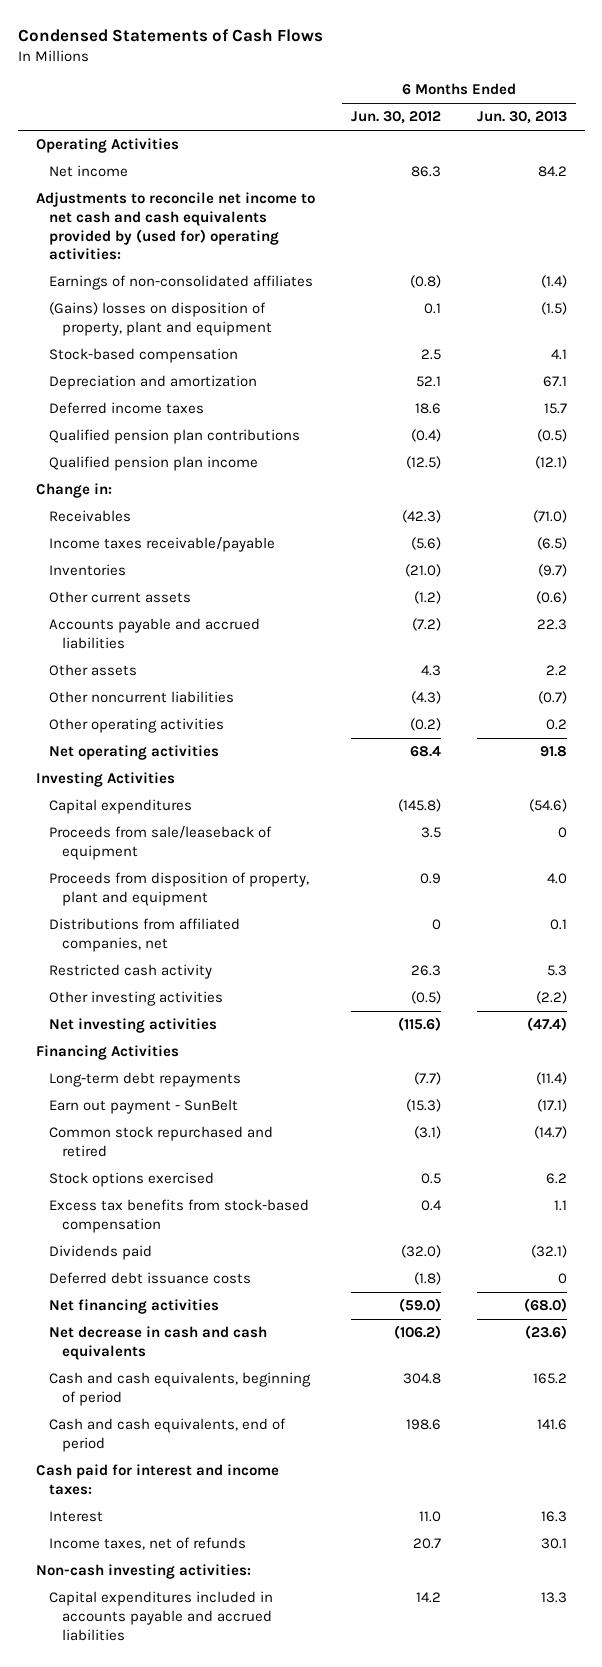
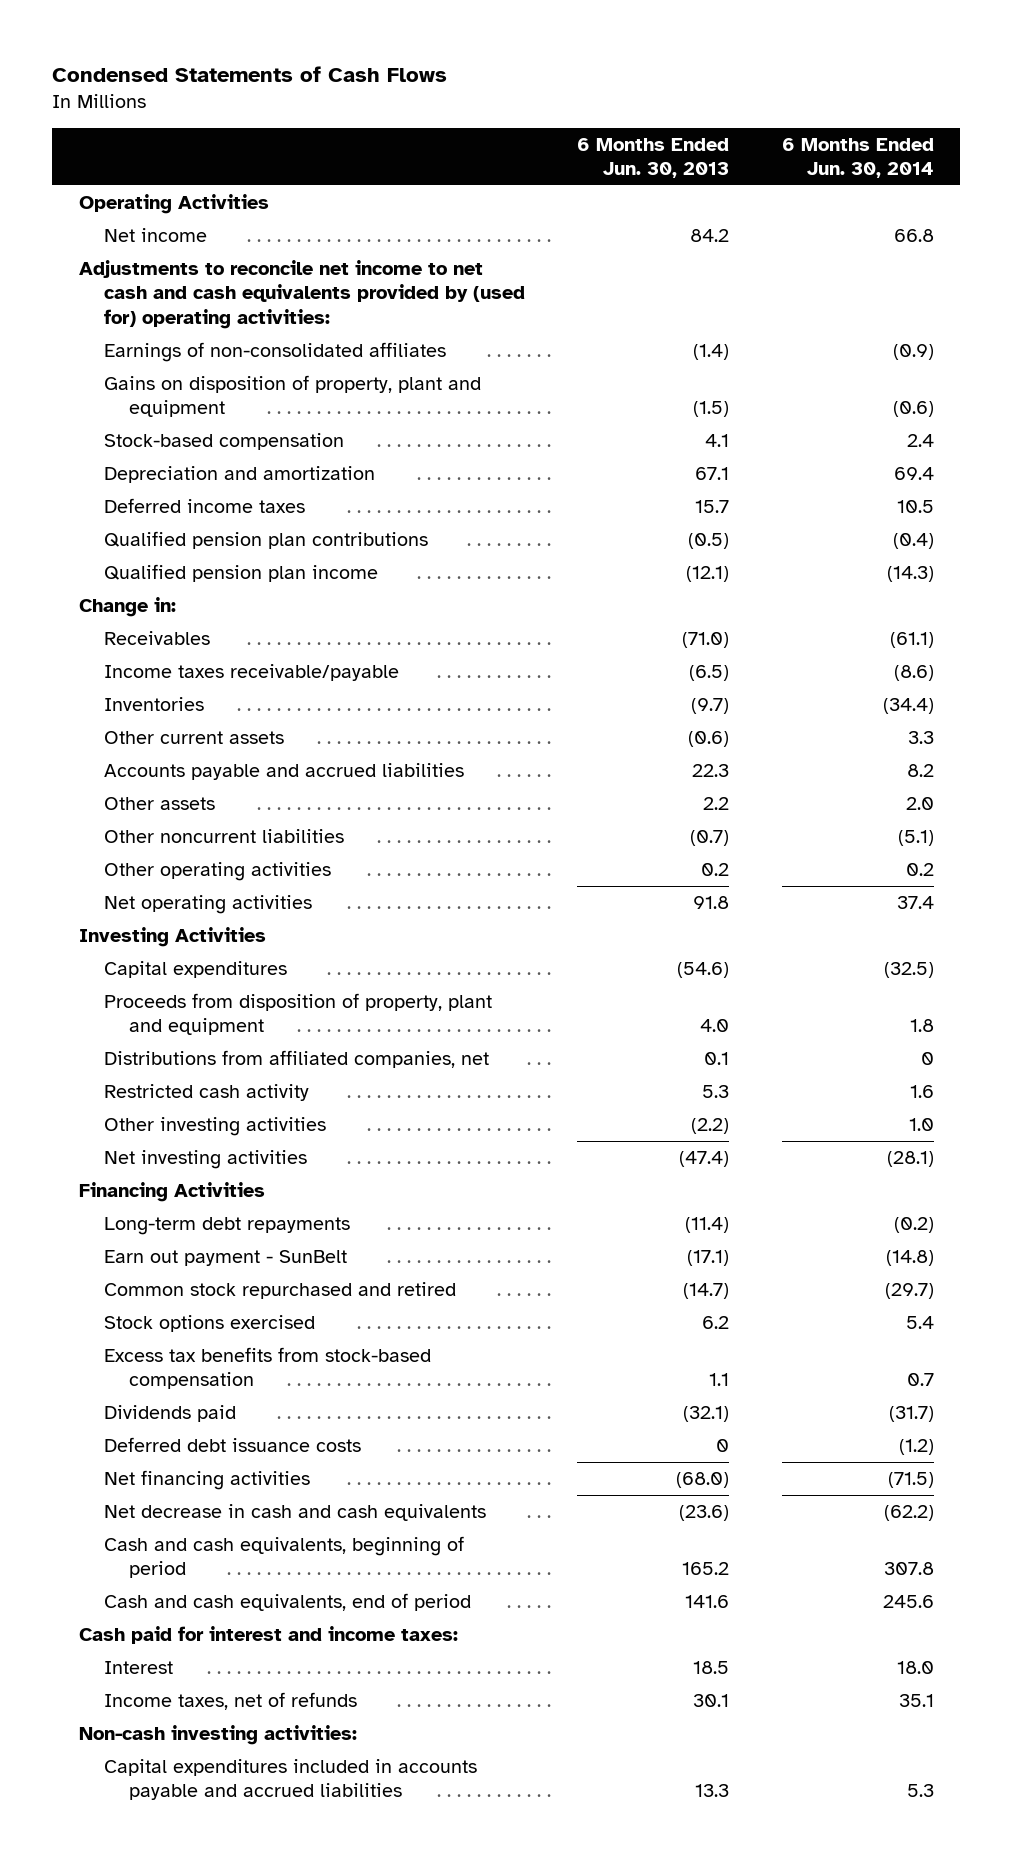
[350,111,441,125] Jun. 30, 2012 -> none
none -> [782,137,935,178] 6 Months Ended Jun. 30, 2014
[49,302,273,337] (Gains) losses on disposition of property, plant and equipment -> [103,375,481,418] Gains on disposition of property, plant and equipment
[49,826,273,861] Proceeds from sale/leaseback of equipment -> none
[540,1511,567,1523] 16.3 -> [693,1661,730,1675] 18.5

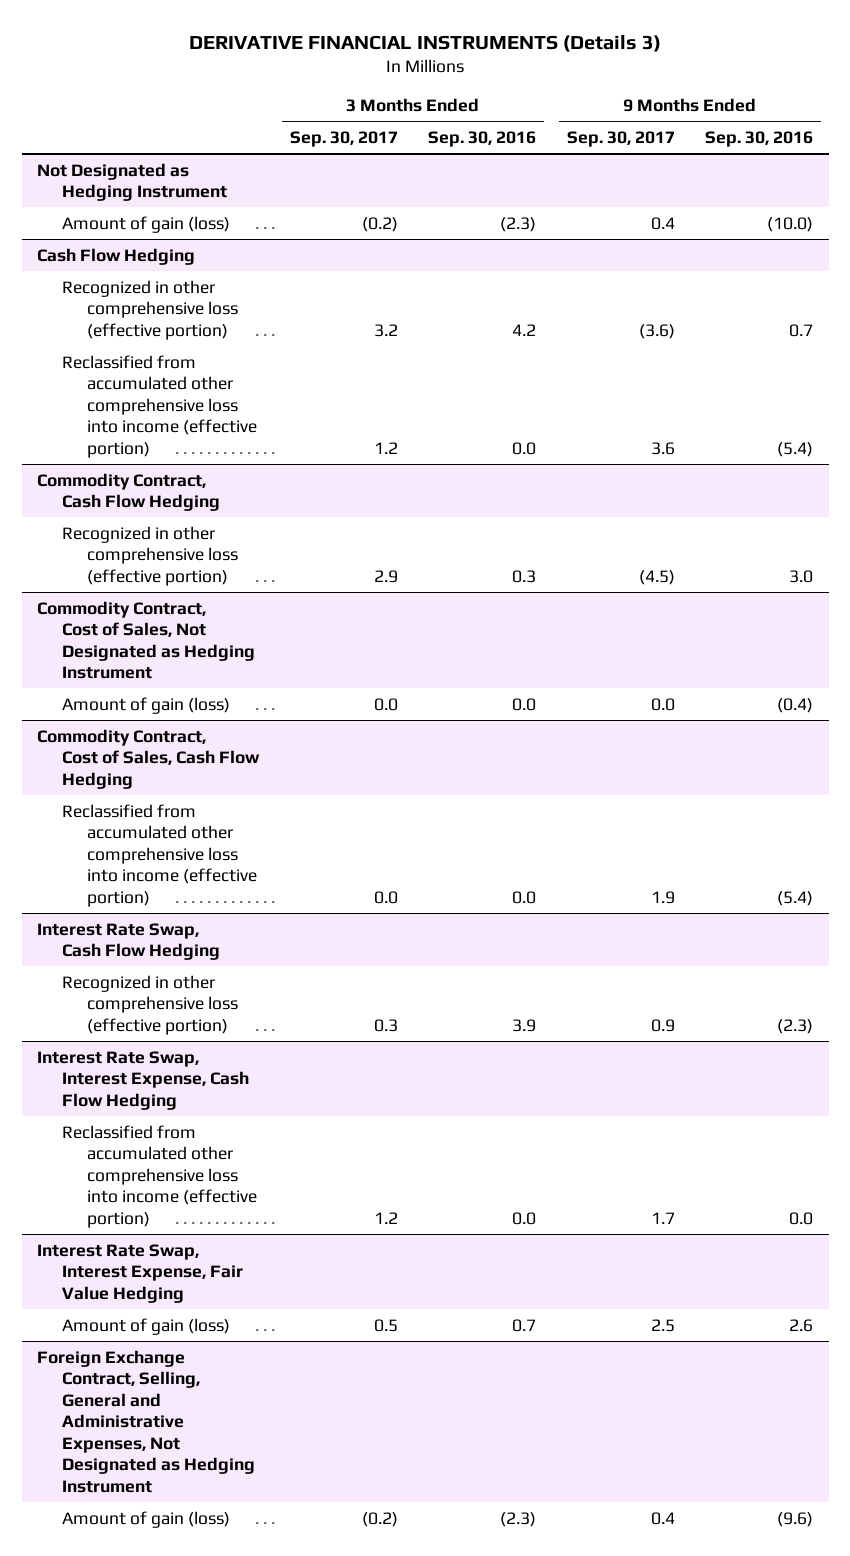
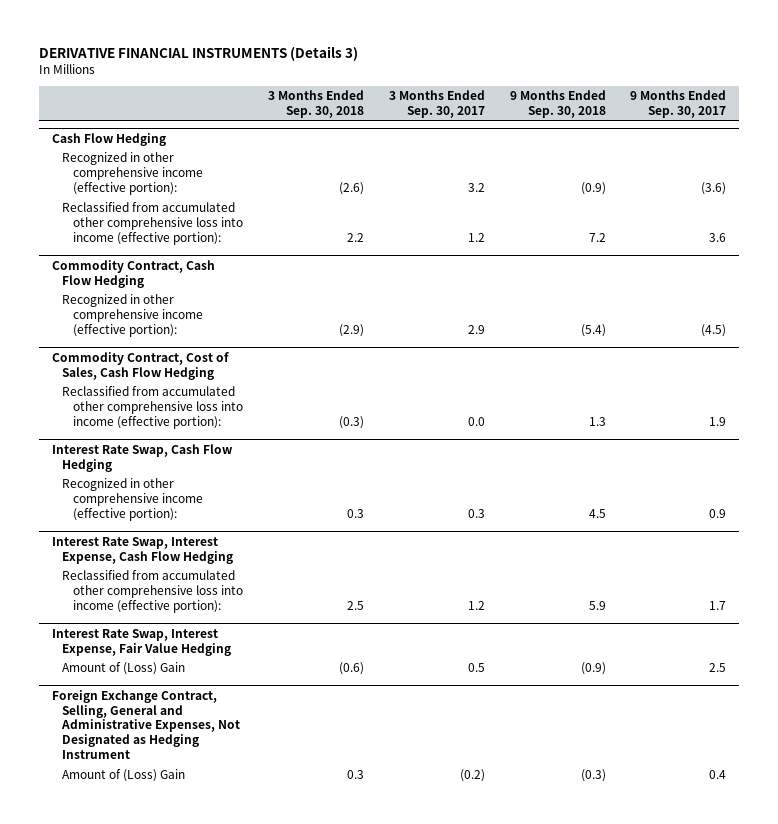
[428,131,537,148] Sep. 30, 2016 -> none
[705,131,814,148] Sep. 30, 2016 -> none
none -> [268,89,365,118] 3 Months Ended Sep. 30, 2018
none -> [509,89,606,118] 9 Months Ended Sep. 30, 2018
[37,162,228,202] Not Designated as Hedging Instrument -> none
[62,215,231,233] Amount of gain (loss) -> none
[62,279,239,340] Recognized in other comprehensive loss (effective portion) -> [62,152,204,195] Recognized in other comprehensive income (effective portion):
[62,354,258,458] Reclassified from accumulated other comprehensive loss into income (effective portion) -> [62,202,244,245] Reclassified from accumulated other comprehensive loss into income (effective portion):
[37,600,256,680] Commodity Contract, Cost of Sales, Not Designated as Hedging Instrument -> none
[62,696,231,714] Amount of gain (loss) -> none
[62,525,239,586] Recognized in other comprehensive loss (effective portion) -> [62,294,204,337] Recognized in other comprehensive income (effective portion):
[62,803,258,907] Reclassified from accumulated other comprehensive loss into income (effective portion) -> [62,386,244,429] Reclassified from accumulated other comprehensive loss into income (effective portion):
[62,974,239,1035] Recognized in other comprehensive loss (effective portion) -> [62,478,204,521] Recognized in other comprehensive income (effective portion):
[62,1124,258,1228] Reclassified from accumulated other comprehensive loss into income (effective portion) -> [62,570,244,613] Reclassified from accumulated other comprehensive loss into income (effective portion):
[62,1317,231,1335] Amount of gain (loss) -> [62,662,186,676] Amount of (Loss) Gain
[62,1510,231,1528] Amount of gain (loss) -> [62,769,186,783] Amount of (Loss) Gain

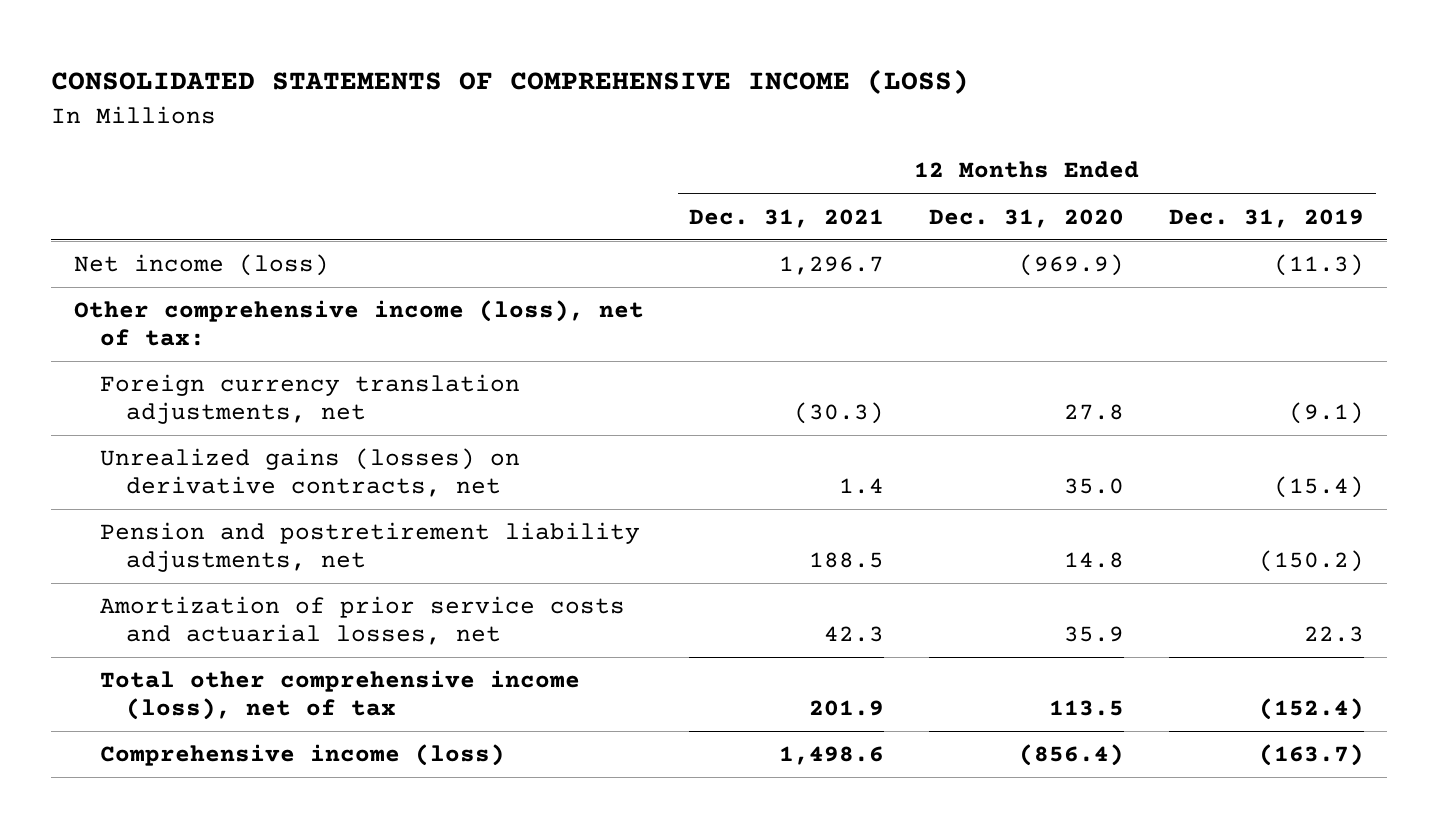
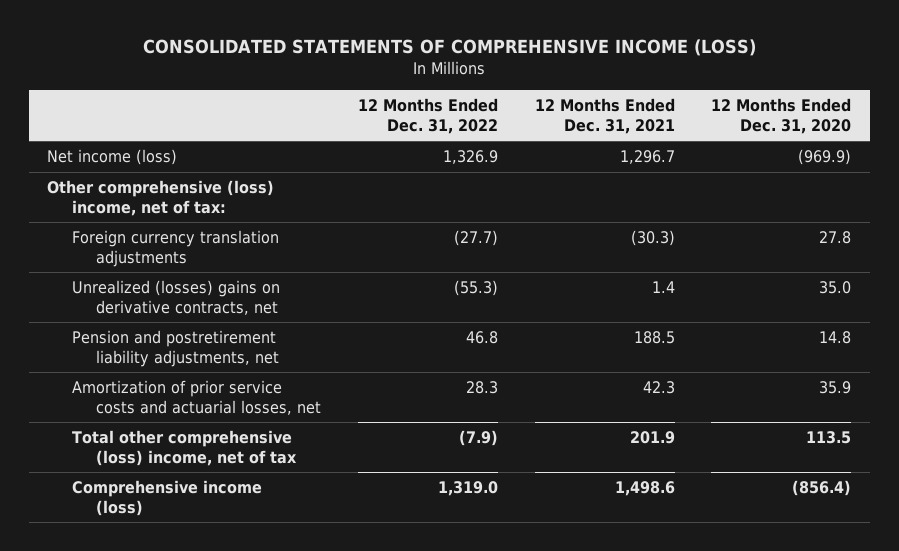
[1169,208,1365,228] Dec. 31, 2019 -> none
none -> [357,97,498,134] 12 Months Ended Dec. 31, 2022
[73,300,644,347] Other comprehensive income (loss), net of tax: -> [47,180,275,216] Other comprehensive (loss) income, net of tax:
[99,374,520,425] Foreign currency translation adjustments, net -> [71,230,279,267] Foreign currency translation adjustments
[99,448,520,498] Unrealized gains (losses) on derivative contracts, net -> [71,280,280,315] Unrealized (losses) gains on derivative contracts, net
[99,670,580,721] Total other comprehensive income (loss), net of tax -> [71,430,298,466] Total other comprehensive (loss) income, net of tax

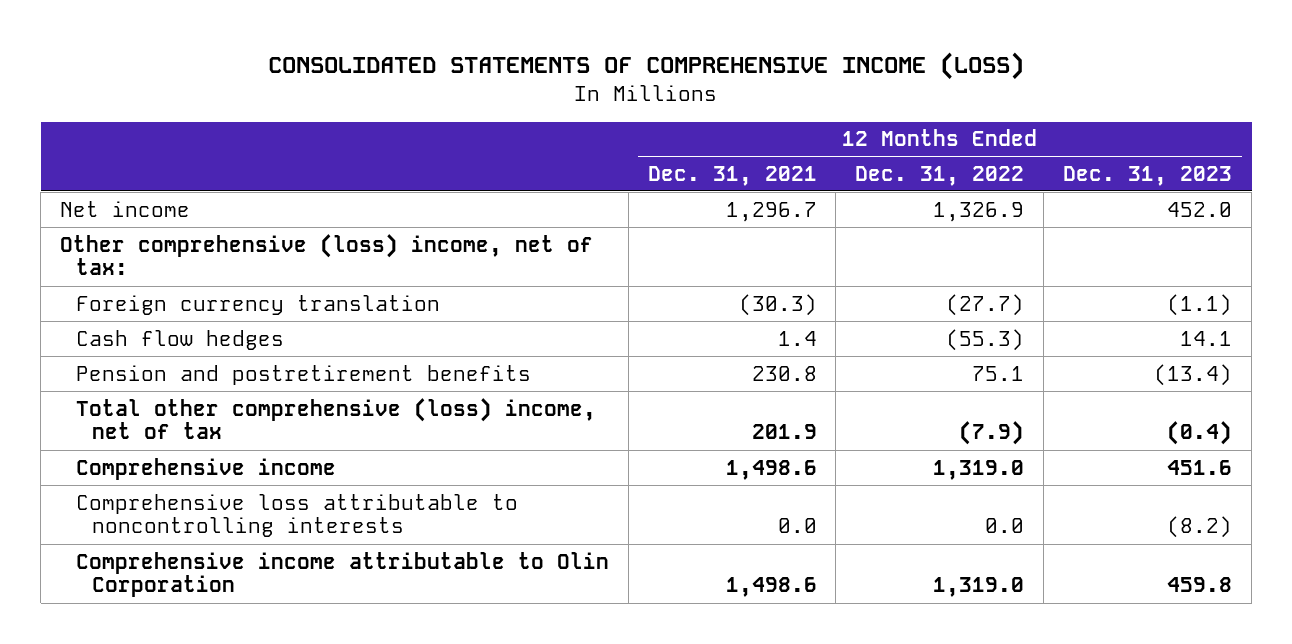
[711,97,852,134] 12 Months Ended Dec. 31, 2020 -> none
none -> [1063,165,1233,186] Dec. 31, 2023
[47,149,178,166] Net income (loss) -> [60,200,191,217] Net income
[71,380,322,415] Amortization of prior service costs and actuarial losses, net -> none
[71,230,279,267] Foreign currency translation adjustments -> [75,294,440,315] Foreign currency translation
[71,280,280,315] Unrealized (losses) gains on derivative contracts, net -> [75,329,284,350] Cash flow hedges
[71,330,280,367] Pension and postretirement liability adjustments, net -> [75,364,531,385] Pension and postretirement benefits
[465,331,498,345] 46.8 -> [972,365,1025,381] 75.1
[633,331,675,345] 188.5 -> [751,365,817,381] 230.8
none -> [75,457,336,480] Comprehensive income
none -> [75,493,518,538] Comprehensive loss attributable to noncontrolling interests
[71,480,262,516] Comprehensive income (loss) -> [75,551,609,598] Comprehensive income attributable to Olin Corporation

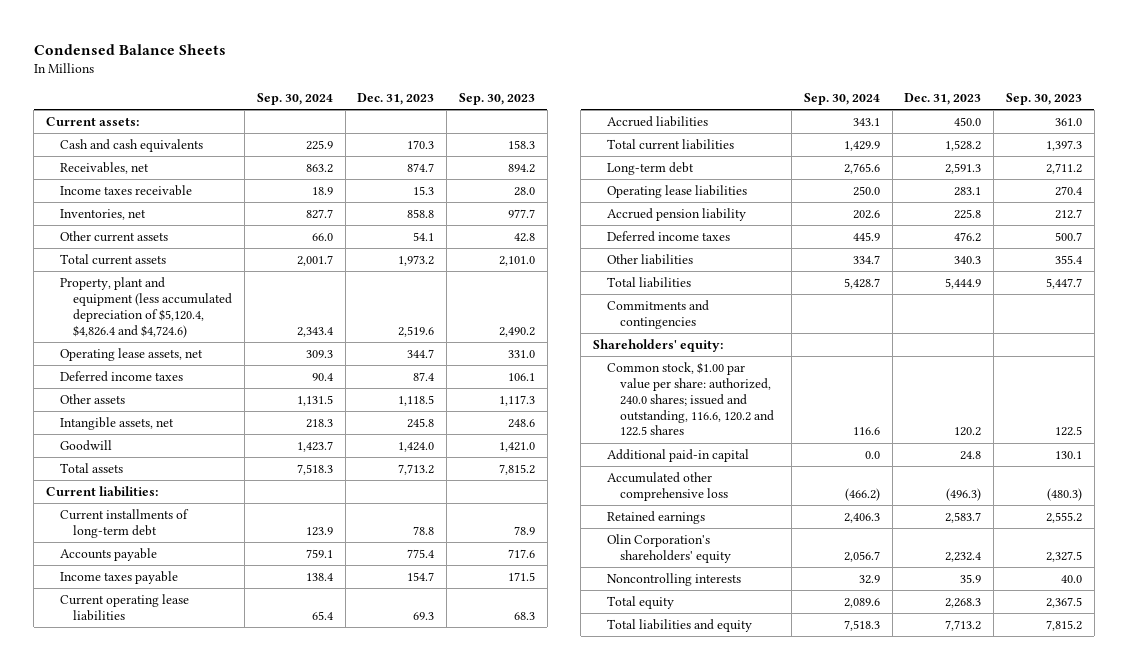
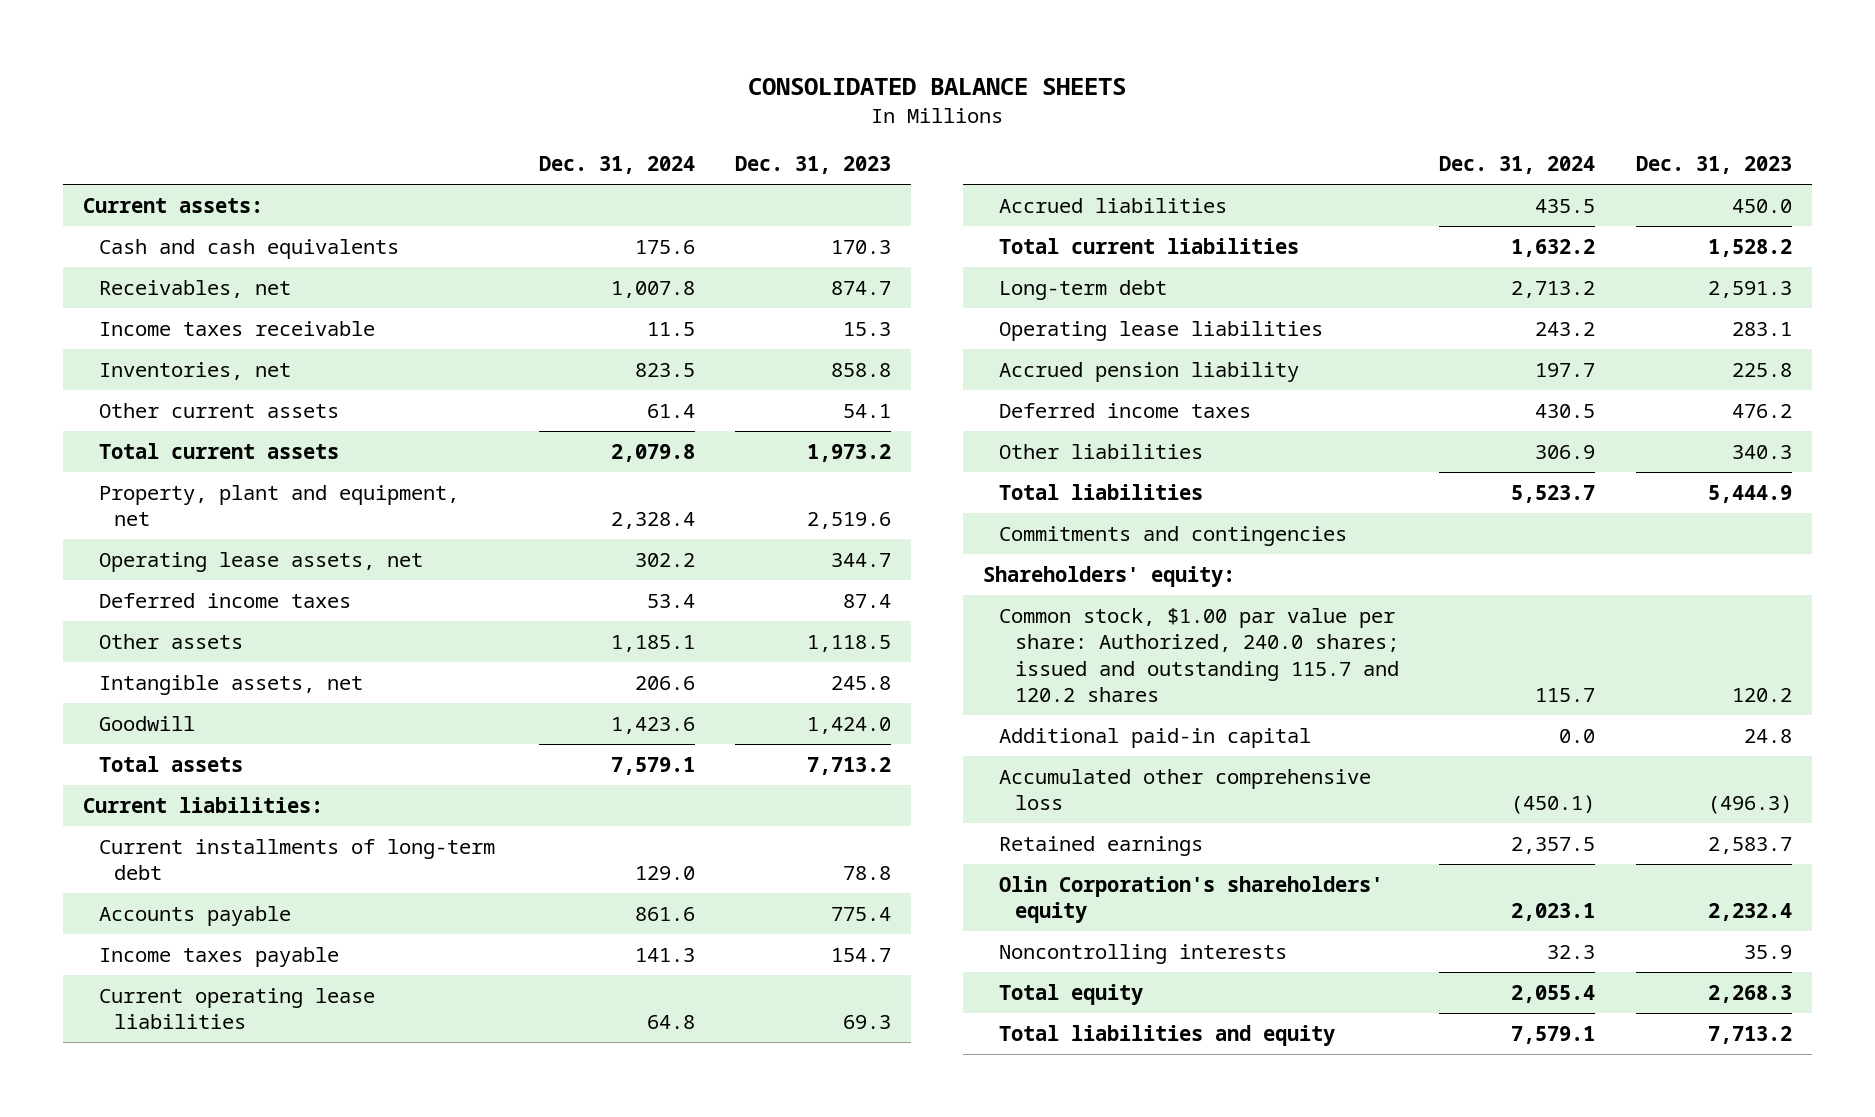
[33,43,226,55] Condensed Balance Sheets -> [748,77,1127,95] CONSOLIDATED BALANCE SHEETS
[256,92,333,105] Sep. 30, 2024 -> none
[459,92,536,105] Sep. 30, 2023 -> none
none -> [538,156,695,175] Dec. 31, 2024
[59,276,233,338] Property, plant and equipment (less accumulated depreciation of $5,120.4, $4,826.4 and $4,724.6) -> [98,484,459,527] Property, plant and equipment, net
[606,361,775,437] Common stock, $1.00 par value per share: authorized, 240.0 shares; issued and outstanding, 116.6, 120.2 and 122.5 shares -> [999,607,1399,702] Common stock, $1.00 par value per share: Authorized, 240.0 shares; issued and outstanding 115.7 and 120.2 shares

